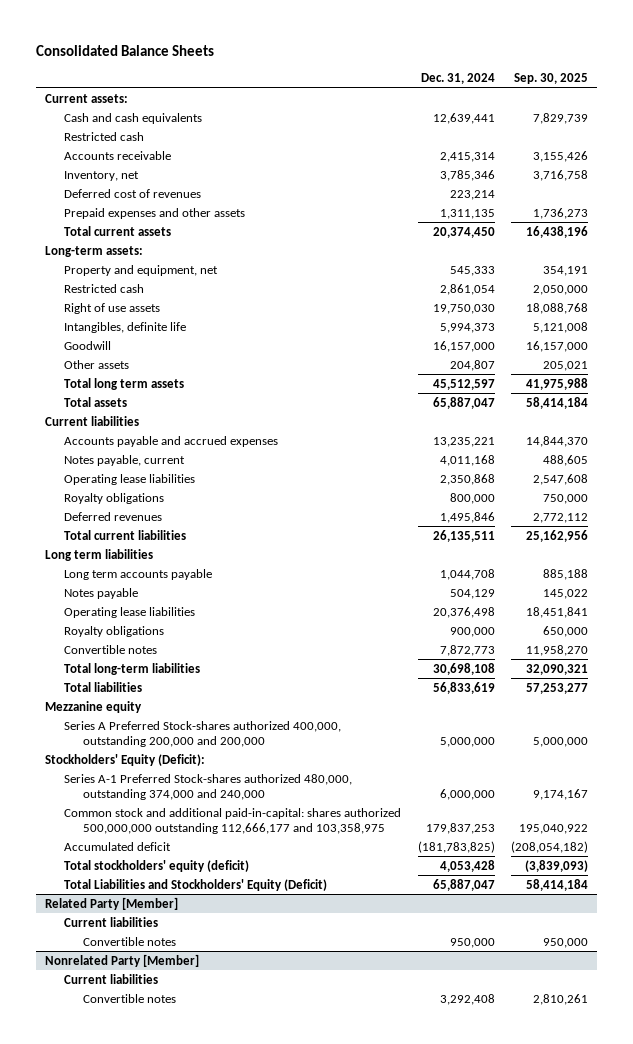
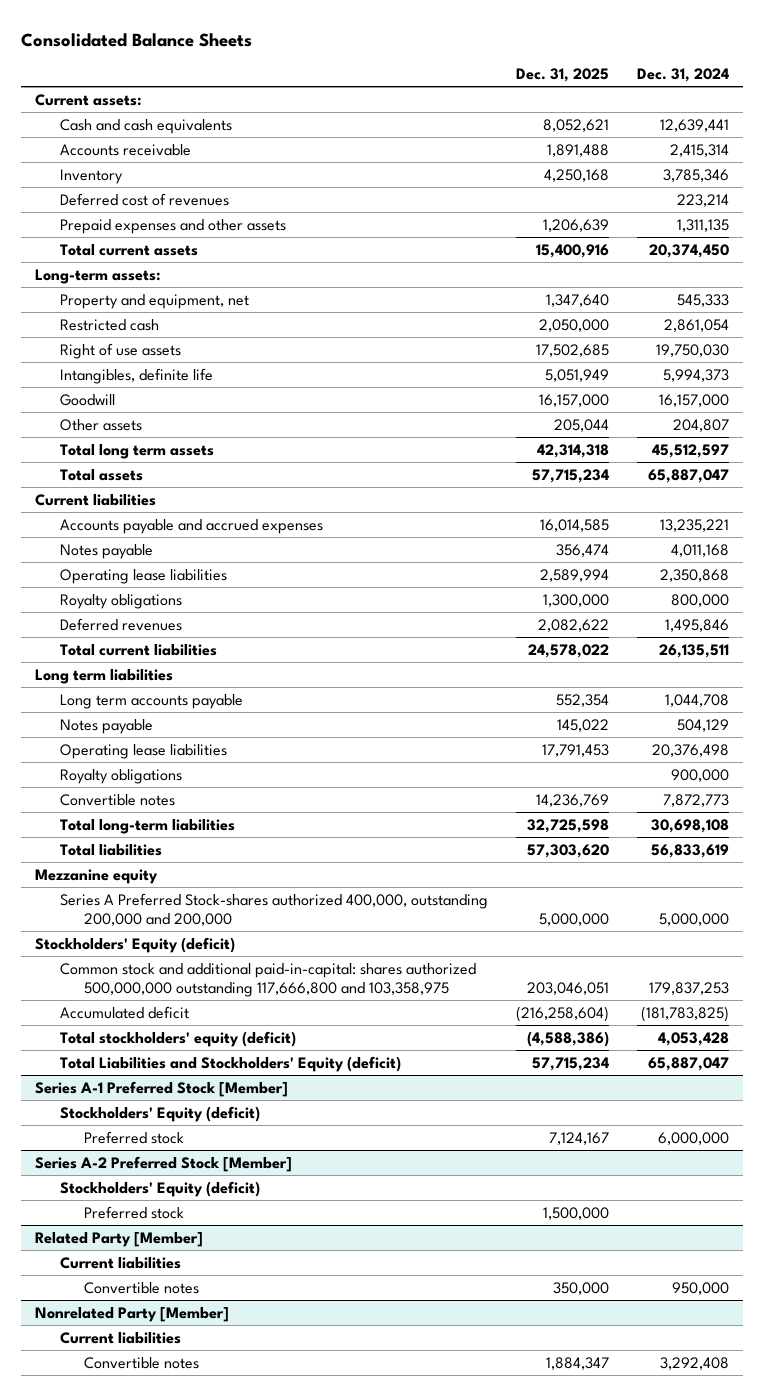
[514,73,589,85] Sep. 30, 2025 -> none
none -> [515,68,609,83] Dec. 31, 2025
[63,131,144,141] Restricted cash -> none
[63,170,139,181] Inventory, net -> [59,168,123,184] Inventory
[63,454,185,466] Notes payable, current -> [59,543,153,559] Notes payable
[63,773,352,800] Series A-1 Preferred Stock-shares authorized 480,000, outstanding 374,000 and 240,000 -> none
[44,753,205,766] Stockholders' Equity (Deficit): -> [35,936,236,953] Stockholders' Equity (deficit)
[63,807,401,834] Common stock and additional paid-in-capital: shares authorized 500,000,000 outstanding 112,666,177 and 103,358,975 -> [59,962,476,998] Common stock and additional paid-in-capital: shares authorized 500,000,000 outstanding 117,666,800 and 103,358,975
[63,878,327,891] Total Liabilities and Stockholders' Equity (Deficit) -> [59,1055,401,1072] Total Liabilities and Stockholders' Equity (deficit)
none -> [35,1080,289,1097] Series A-1 Preferred Stock [Member]
none -> [59,1105,260,1122] Stockholders' Equity (deficit)
none -> [84,1130,185,1144] Preferred stock
none -> [35,1155,293,1172] Series A-2 Preferred Stock [Member]
none -> [59,1180,260,1197] Stockholders' Equity (deficit)
none -> [84,1205,185,1219] Preferred stock

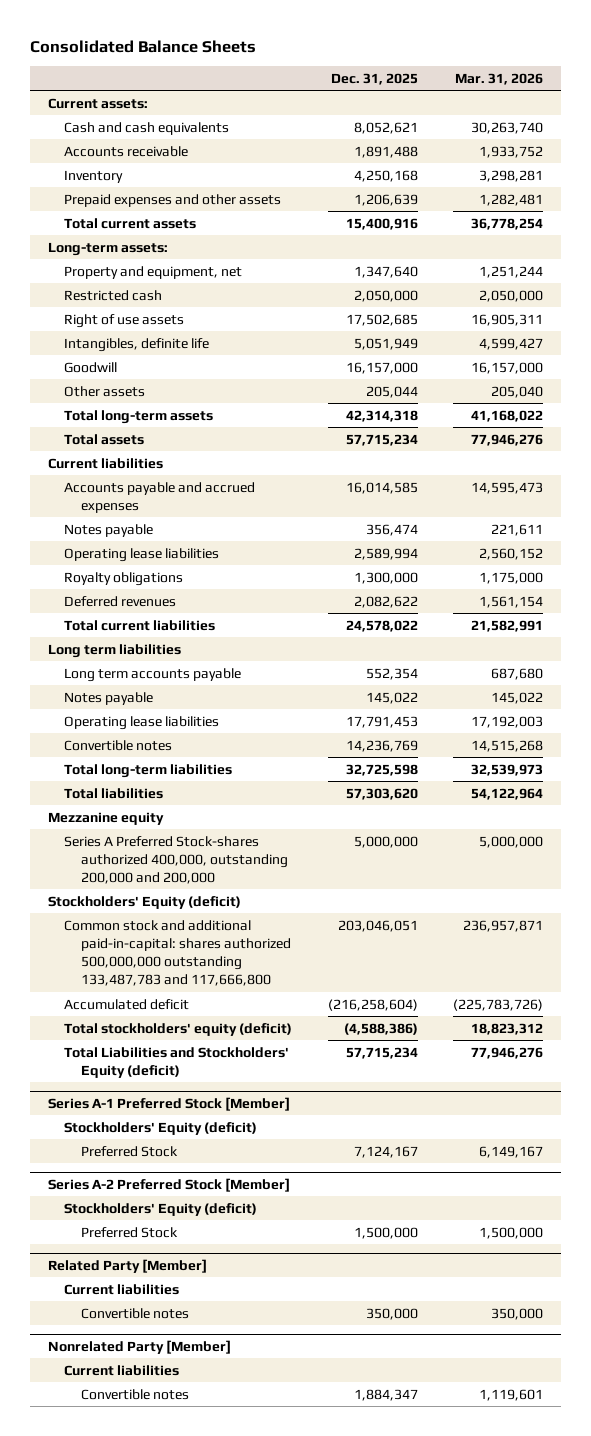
[637,68,730,83] Dec. 31, 2024 -> none
none -> [455,72,544,85] Mar. 31, 2026
[59,192,229,206] Deferred cost of revenues -> none
[59,443,214,459] Total long term assets -> [64,409,214,424] Total long-term assets
[59,768,182,784] Royalty obligations -> none
[59,962,476,998] Common stock and additional paid-in-capital: shares authorized 500,000,000 outstanding 117,666,800 and 103,358,975 -> [64,919,291,987] Common stock and additional paid-in-capital: shares authorized 500,000,000 outstanding 133,487,783 and 117,666,800
[84,1130,185,1144] Preferred stock -> [80,1145,178,1157] Preferred Stock
[84,1205,185,1219] Preferred stock -> [80,1226,178,1238] Preferred Stock

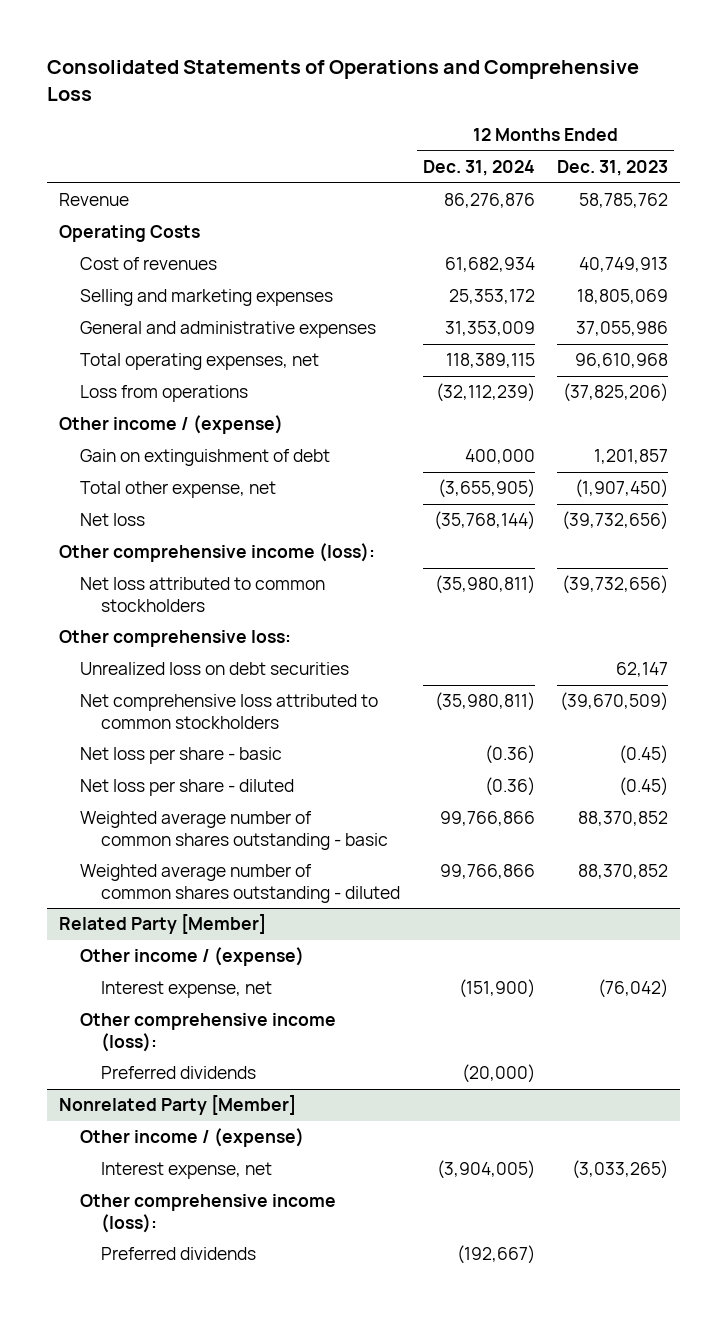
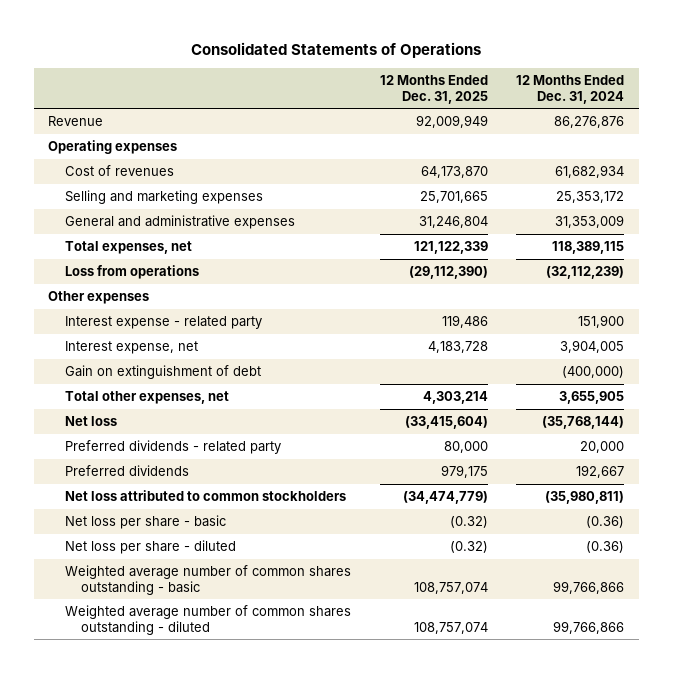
[47,60,640,101] Consolidated Statements of Operations and Comprehensive Loss -> [191,41,482,58] Consolidated Statements of Operations
[557,159,669,176] Dec. 31, 2023 -> none
none -> [379,74,488,104] 12 Months Ended Dec. 31, 2025
[58,225,200,243] Operating Costs -> [48,140,178,155] Operating expenses
[79,353,319,371] Total operating expenses, net -> [64,241,192,255] Total expenses, net
[58,415,283,435] Other income / (expense) -> [48,291,150,305] Other expenses
none -> [64,316,262,330] Interest expense - related party
none -> [64,341,198,355] Interest expense, net
[464,449,535,465] 400,000 -> [562,366,625,379] (400,000)
[79,481,276,499] Total other expense, net -> [64,391,229,405] Total other expenses, net
[437,479,535,499] (3,655,905) -> [559,391,625,405] 3,655,905
[58,543,375,563] Other comprehensive income (loss): -> none
none -> [64,440,281,455] Preferred dividends - related party
none -> [64,465,189,477] Preferred dividends
[58,630,291,648] Other comprehensive loss: -> none
[79,662,349,676] Unrealized loss on debt securities -> none
[79,694,378,729] Net comprehensive loss attributed to common stockholders -> none
[58,914,266,935] Related Party [Member] -> none
[79,947,304,967] Other income / (expense) -> none
[101,981,273,999] Interest expense, net -> none
[79,1013,336,1052] Other comprehensive income (loss): -> none
[101,1066,257,1080] Preferred dividends -> none
[58,1095,296,1116] Nonrelated Party [Member] -> none
[79,1128,304,1148] Other income / (expense) -> none
[101,1162,273,1180] Interest expense, net -> none
[79,1194,336,1233] Other comprehensive income (loss): -> none
[101,1247,257,1261] Preferred dividends -> none

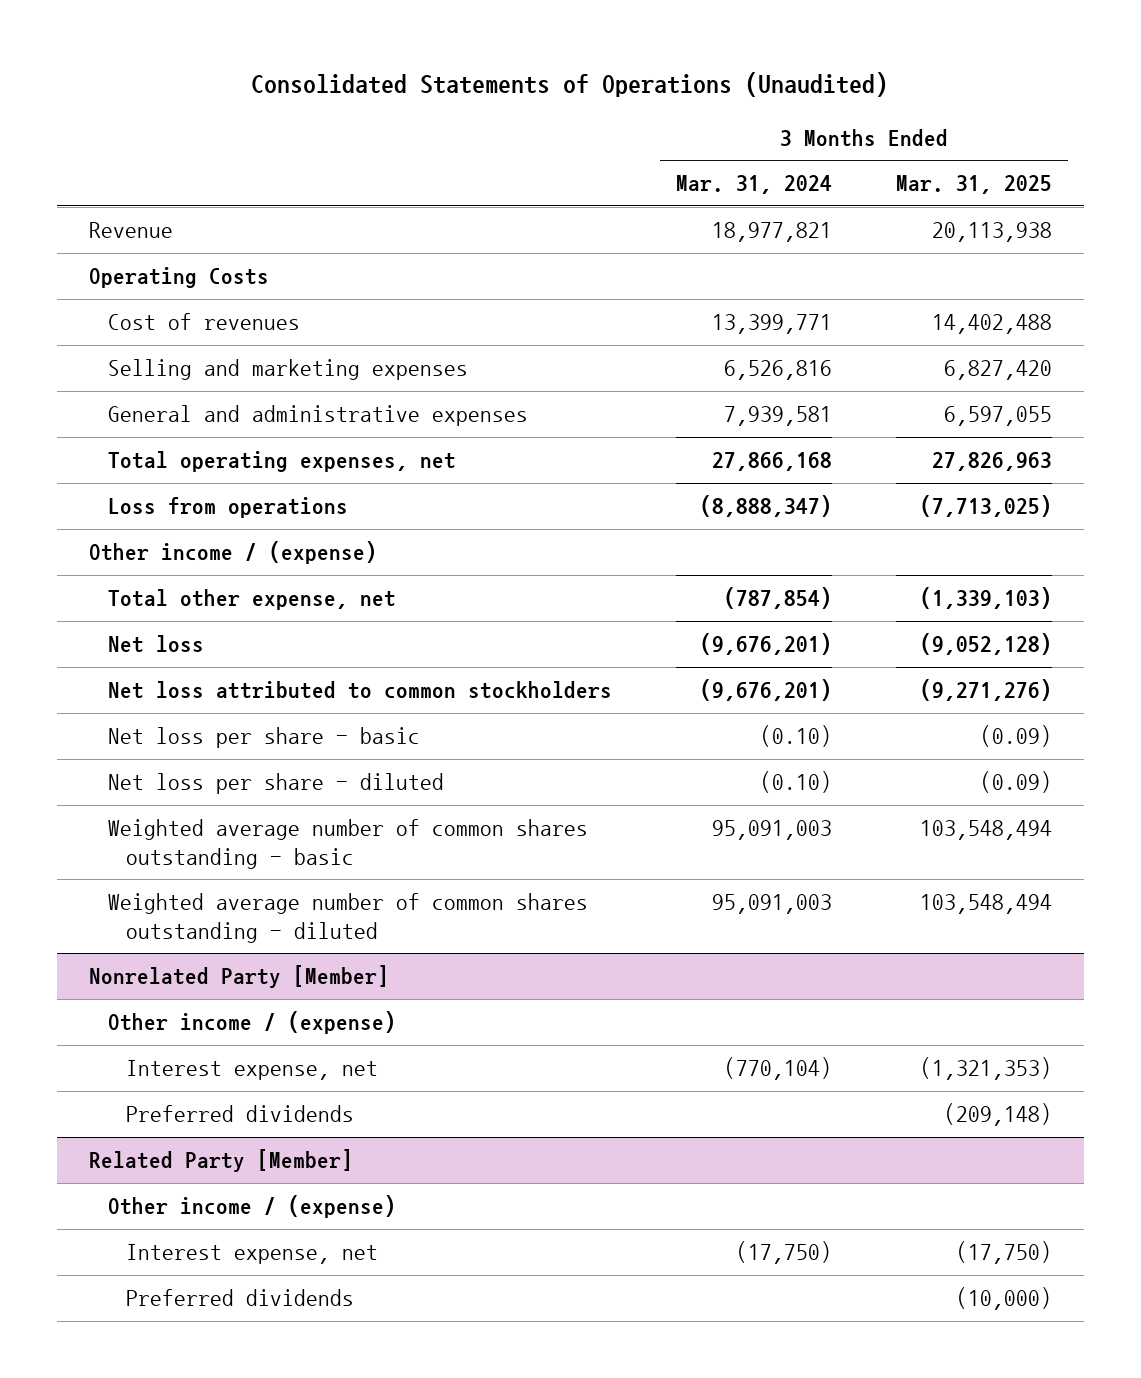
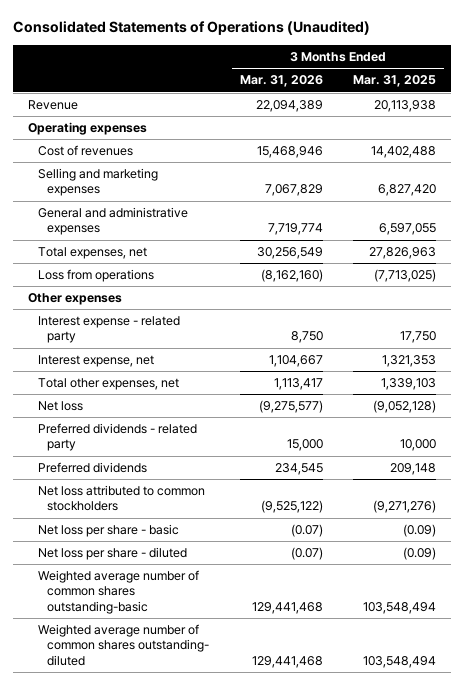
[675,175,832,195] Mar. 31, 2024 -> none
none -> [239,75,323,88] Mar. 31, 2026
[89,266,270,288] Operating Costs -> [28,122,148,136] Operating expenses
[107,450,456,472] Total operating expenses, net -> [37,247,147,260] Total expenses, net
[89,540,378,564] Other income / (expense) -> [28,293,123,306] Other expenses
none -> [37,316,180,344] Interest expense - related party
none -> [37,355,154,368] Interest expense, net
[107,588,396,610] Total other expense, net -> [37,378,179,391] Total other expenses, net
[919,586,1052,609] (1,339,103) -> [381,378,437,391] 1,339,103
none -> [37,423,197,452] Preferred dividends - related party
none -> [37,462,147,474] Preferred dividends
[89,964,390,988] Nonrelated Party [Member] -> none
[107,1010,396,1034] Other income / (expense) -> none
[126,1059,379,1080] Interest expense, net -> none
[126,1104,355,1122] Preferred dividends -> none
[89,1148,354,1172] Related Party [Member] -> none
[107,1194,396,1218] Other income / (expense) -> none
[126,1243,379,1264] Interest expense, net -> none
[126,1288,355,1306] Preferred dividends -> none
[107,818,588,869] Weighted average number of common shares outstanding - basic -> [37,570,199,614] Weighted average number of common shares outstanding-basic
[107,892,588,943] Weighted average number of common shares outstanding - diluted -> [37,624,210,666] Weighted average number of common shares outstanding- diluted

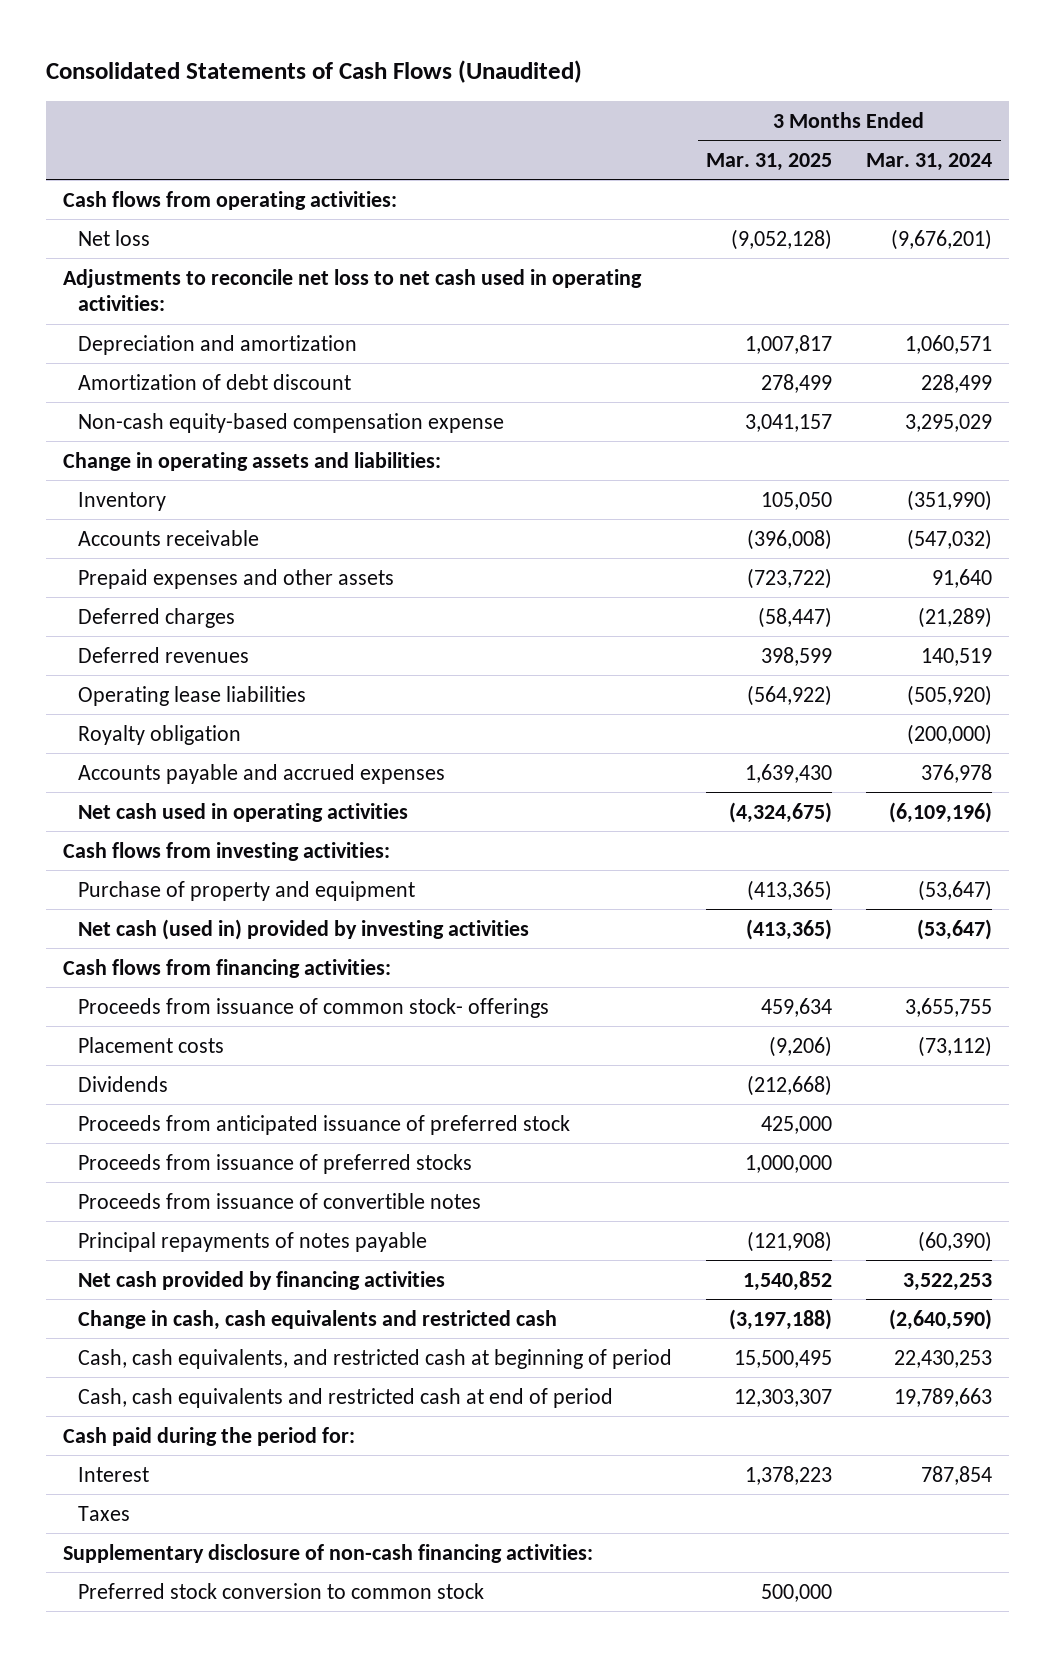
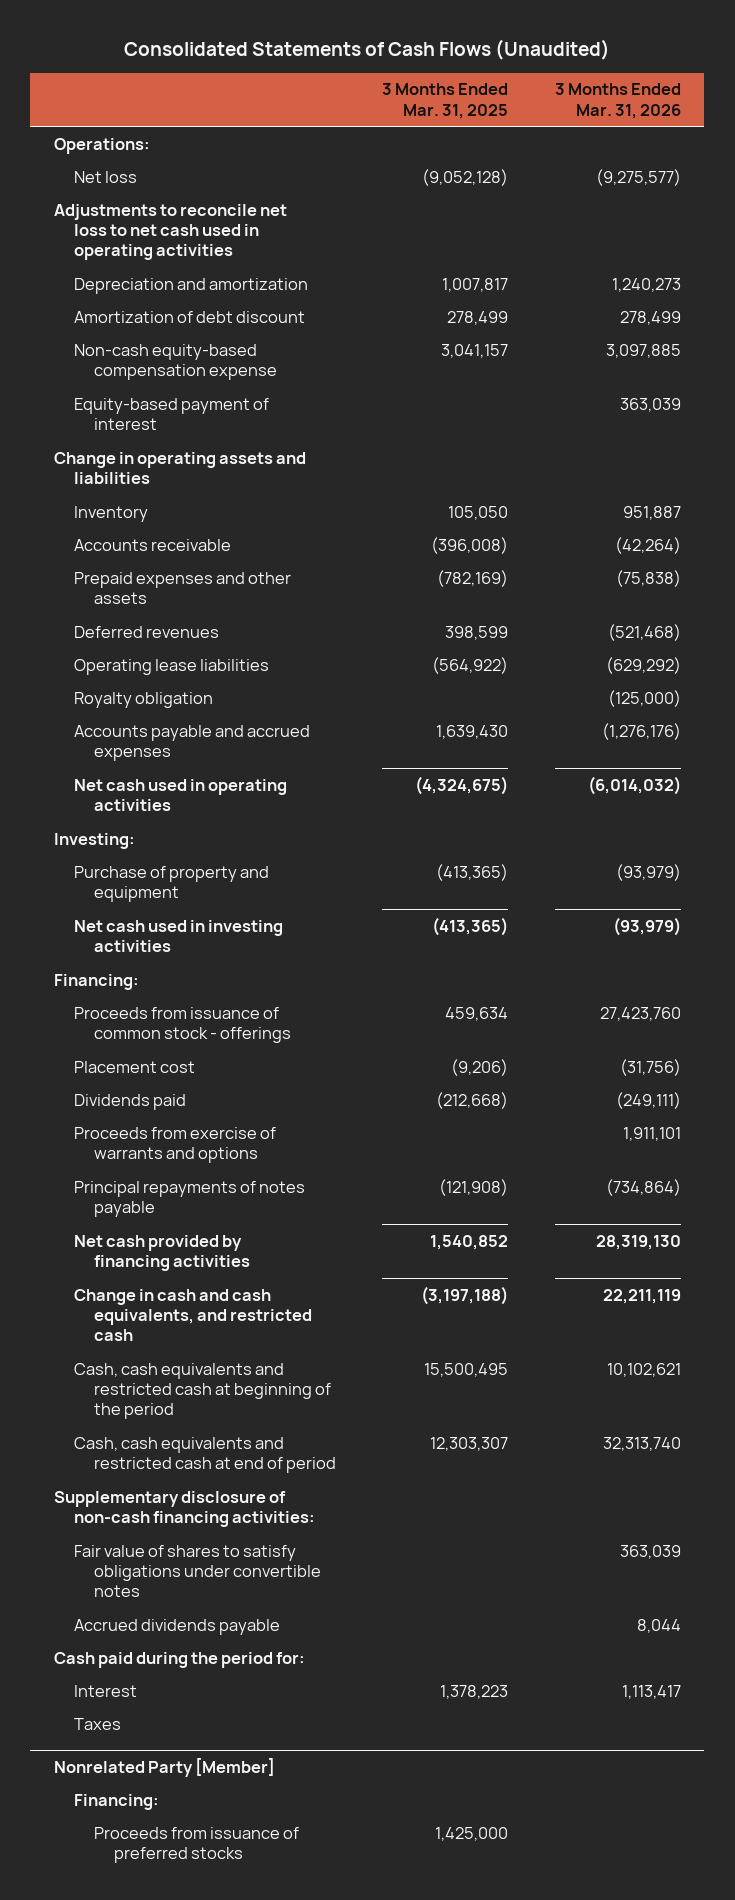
[866,152,993,171] Mar. 31, 2024 -> none
none -> [554,83,681,119] 3 Months Ended Mar. 31, 2026
[62,190,397,210] Cash flows from operating activities: -> [53,137,150,154] Operations:
[62,268,642,312] Adjustments to reconcile net loss to net cash used in operating activities: -> [53,203,287,261] Adjustments to reconcile net loss to net cash used in operating activities
none -> [73,397,269,431] Equity-based payment of interest
[62,451,441,471] Change in operating assets and liabilities: -> [53,451,306,485] Change in operating assets and liabilities
[78,607,236,628] Deferred charges -> none
[747,567,833,589] (723,722) -> [437,569,509,587] (782,169)
[62,841,390,861] Cash flows from investing activities: -> [53,832,135,849] Investing:
[78,1114,571,1135] Proceeds from anticipated issuance of preferred stock -> none
[78,1153,473,1174] Proceeds from issuance of preferred stocks -> none
[78,1192,482,1209] Proceeds from issuance of convertible notes -> none
[78,918,530,940] Net cash (used in) provided by investing activities -> [73,919,283,953] Net cash used in investing activities
[62,958,391,978] Cash flows from financing activities: -> [53,973,139,990] Financing:
[78,997,550,1018] Proceeds from issuance of common stock- offerings -> [73,1006,291,1044] Proceeds from issuance of common stock - offerings
[78,1036,225,1053] Placement costs -> [73,1060,195,1073] Placement cost
[78,1075,169,1092] Dividends -> [73,1093,186,1110] Dividends paid
none -> [73,1126,276,1164] Proceeds from exercise of warrants and options
[78,1309,558,1330] Change in cash, cash equivalents and restricted cash -> [73,1288,312,1342] Change in cash and cash equivalents, and restricted cash
[78,1348,673,1369] Cash, cash equivalents, and restricted cash at beginning of period -> [73,1362,331,1420] Cash, cash equivalents and restricted cash at beginning of the period
[62,1543,593,1563] Supplementary disclosure of non-cash financing activities: -> [53,1490,315,1528] Supplementary disclosure of non-cash financing activities:
none -> [73,1544,321,1598] Fair value of shares to satisfy obligations under convertible notes
none -> [73,1618,280,1635] Accrued dividends payable
[78,1582,485,1599] Preferred stock conversion to common stock -> none
none -> [53,1757,275,1777] Nonrelated Party [Member]
none -> [73,1793,159,1810] Financing:
none -> [93,1826,299,1864] Proceeds from issuance of preferred stocks

